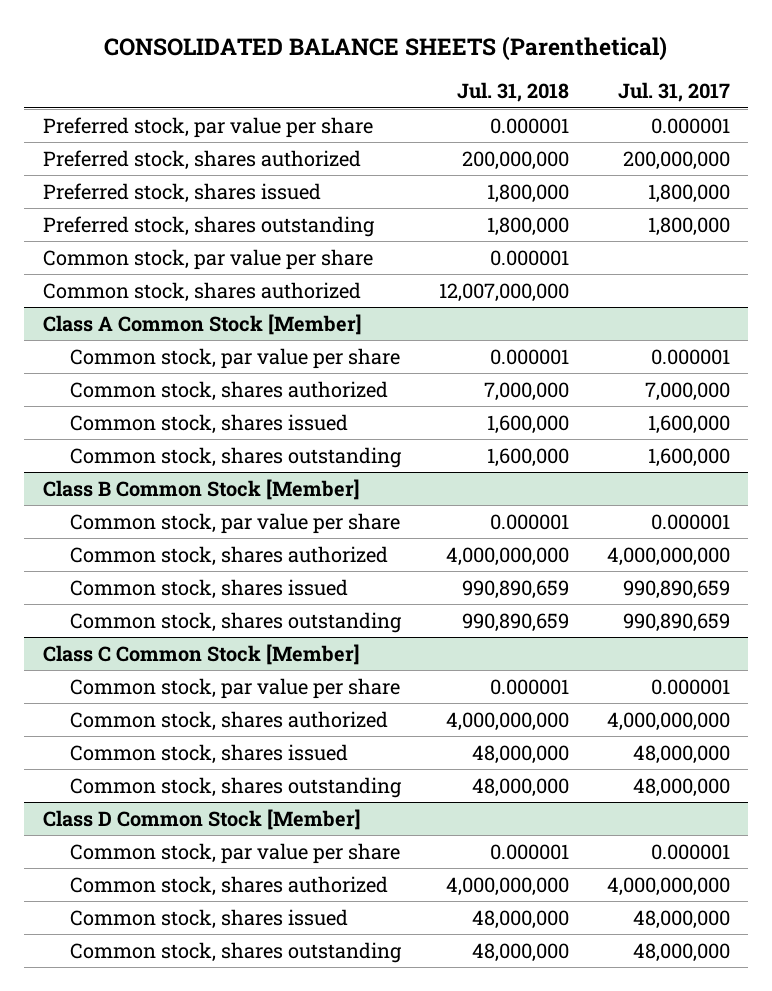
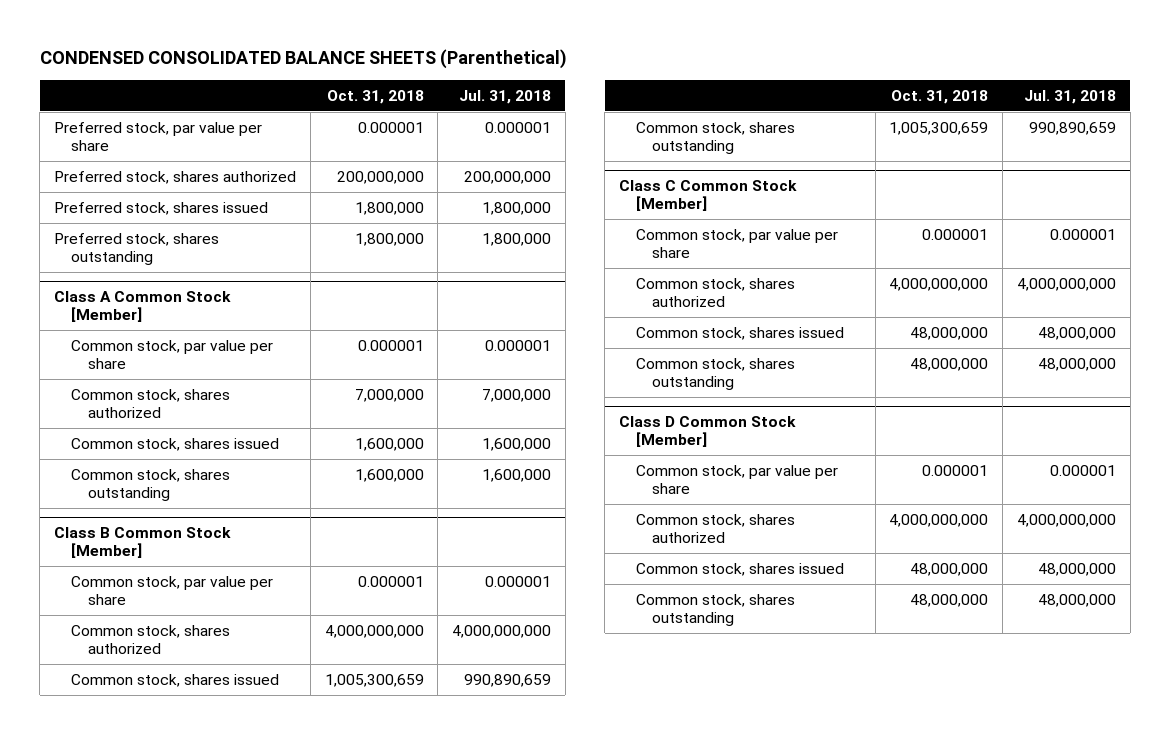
[104,35,668,61] CONSOLIDATED BALANCE SHEETS (Parenthetical) -> [39,49,567,70] CONDENSED CONSOLIDATED BALANCE SHEETS (Parenthetical)
[617,82,730,103] Jul. 31, 2017 -> none
none -> [326,89,424,104] Oct. 31, 2018
[42,248,373,270] Common stock, par value per share -> none
[42,281,361,302] Common stock, shares authorized -> none

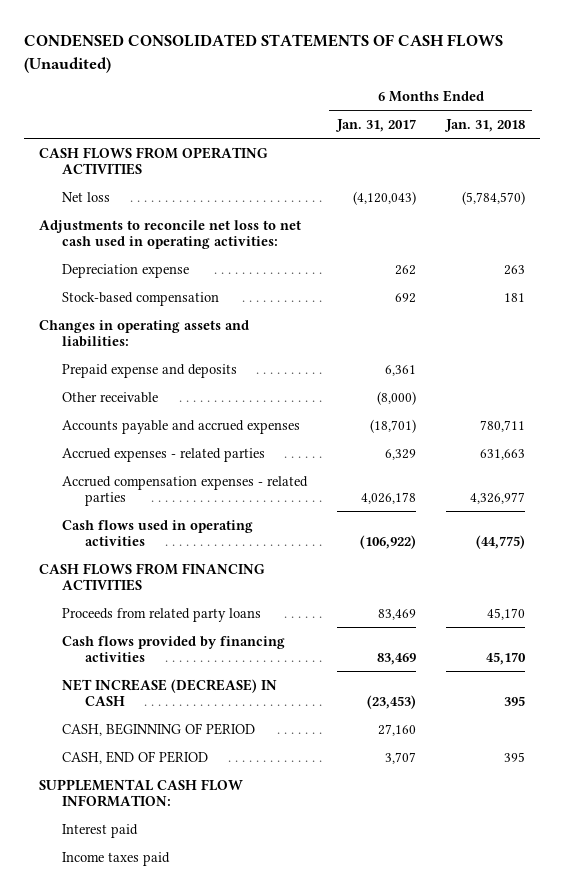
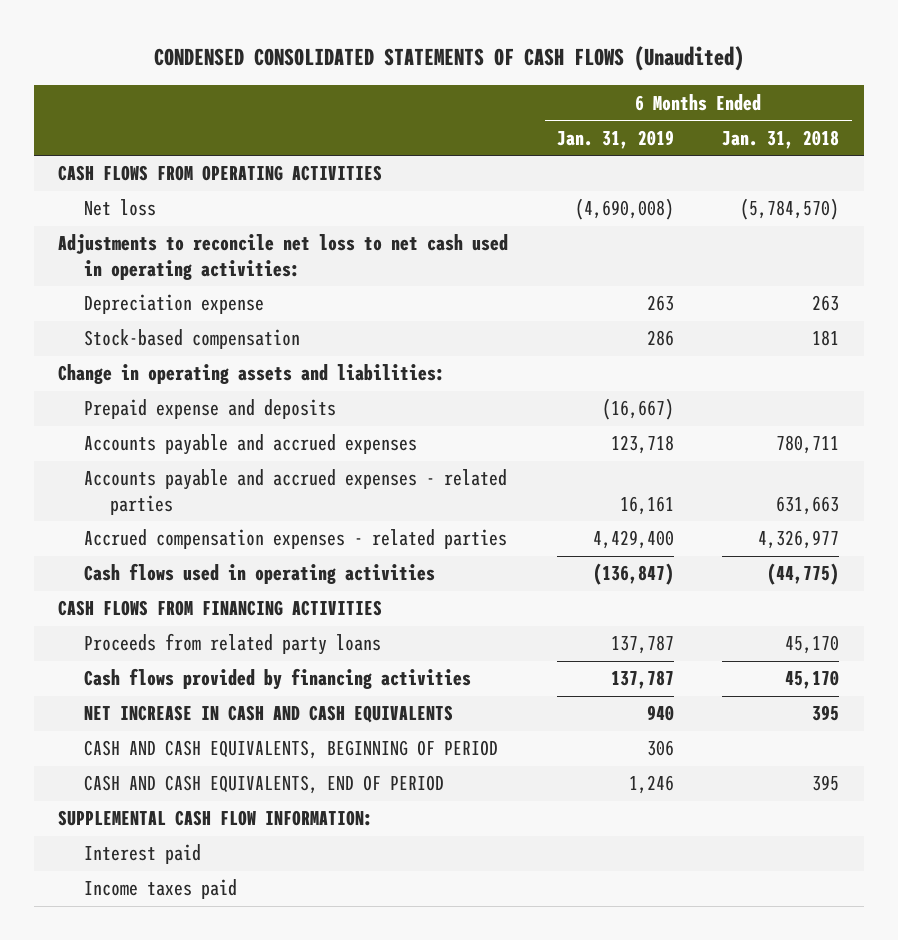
[334,119,416,133] Jan. 31, 2017 -> none
none -> [556,129,674,149] Jan. 31, 2019
[39,319,250,348] Changes in operating assets and liabilities: -> [58,364,446,385] Change in operating assets and liabilities:
[61,391,158,403] Other receivable -> none
[61,447,265,462] Accrued expenses - related parties -> [84,469,508,515] Accounts payable and accrued expenses - related parties
[61,678,277,707] NET INCREASE (DECREASE) IN CASH -> [84,705,454,724] NET INCREASE IN CASH AND CASH EQUIVALENTS
[61,722,255,736] CASH, BEGINNING OF PERIOD -> [84,740,499,760] CASH AND CASH EQUIVALENTS, BEGINNING OF PERIOD
[61,750,208,764] CASH, END OF PERIOD -> [84,775,445,795] CASH AND CASH EQUIVALENTS, END OF PERIOD

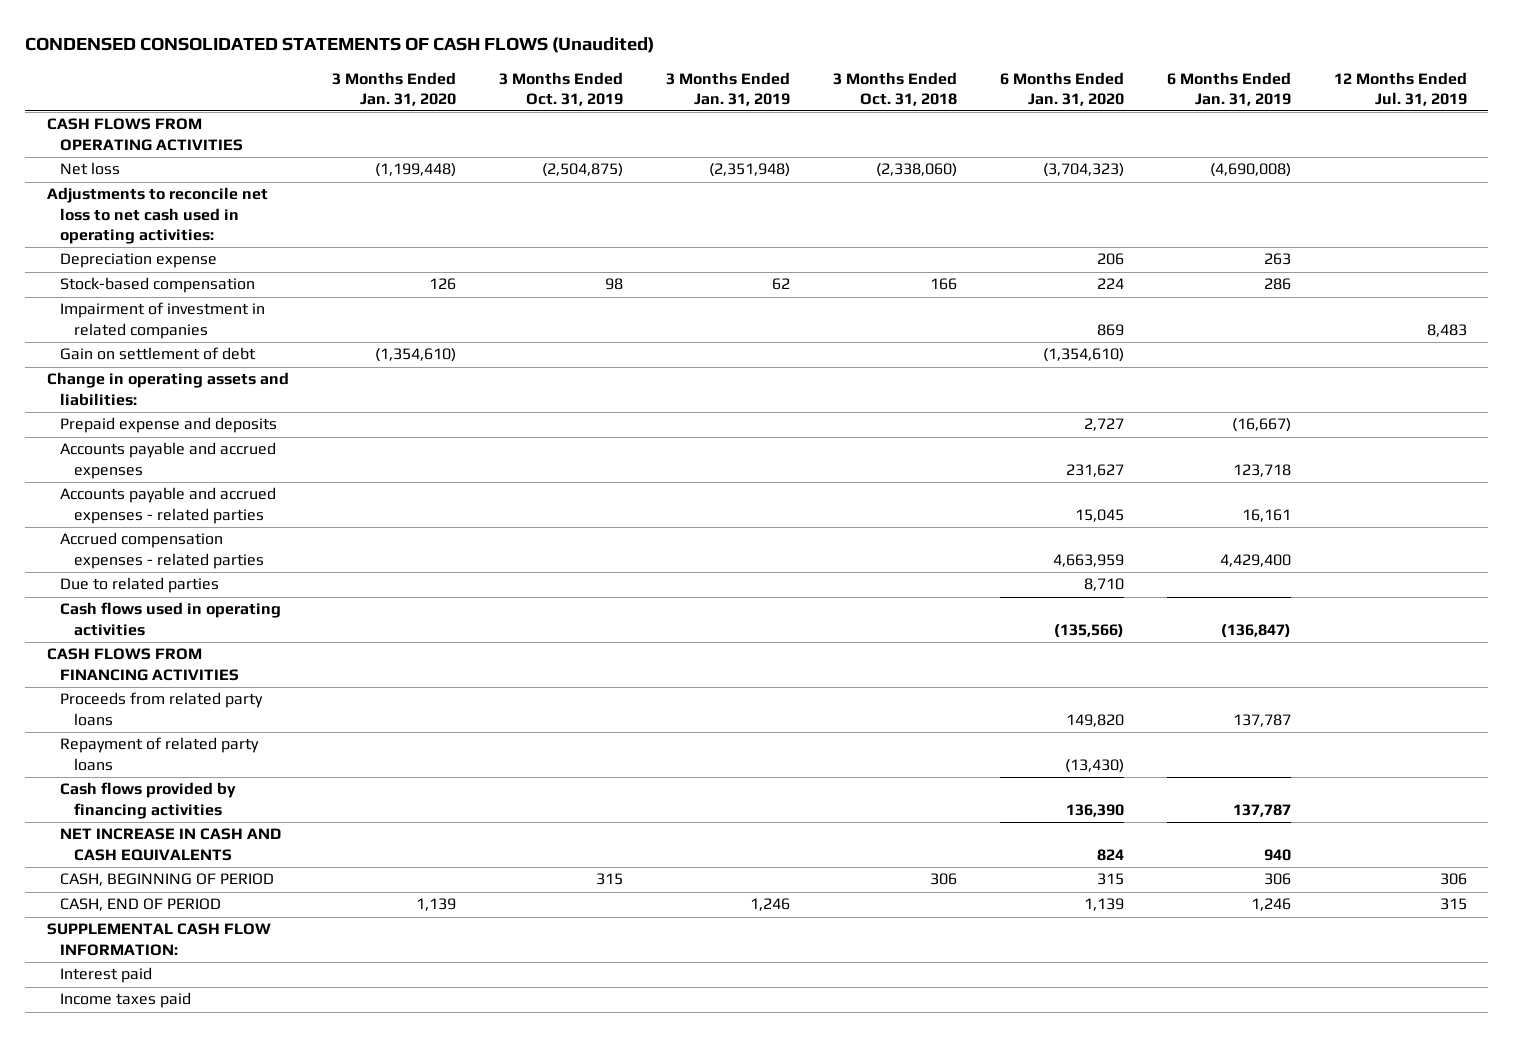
[722,129,840,149] Jan. 31, 2018 -> none
none -> [331,71,456,106] 3 Months Ended Jan. 31, 2020
none -> [498,71,623,106] 3 Months Ended Oct. 31, 2019
none -> [665,71,790,106] 3 Months Ended Jan. 31, 2019
none -> [832,71,957,106] 3 Months Ended Oct. 31, 2018
none -> [999,71,1124,106] 6 Months Ended Jan. 31, 2020
none -> [1333,71,1467,106] 12 Months Ended Jul. 31, 2019
none -> [60,302,266,339] Impairment of investment in related companies
none -> [60,347,257,361] Gain on settlement of debt
none -> [60,577,220,594] Due to related parties
none -> [60,737,260,771] Repayment of related party loans
[84,740,499,760] CASH AND CASH EQUIVALENTS, BEGINNING OF PERIOD -> [60,873,275,887] CASH, BEGINNING OF PERIOD
[84,775,445,795] CASH AND CASH EQUIVALENTS, END OF PERIOD -> [60,898,222,912] CASH, END OF PERIOD

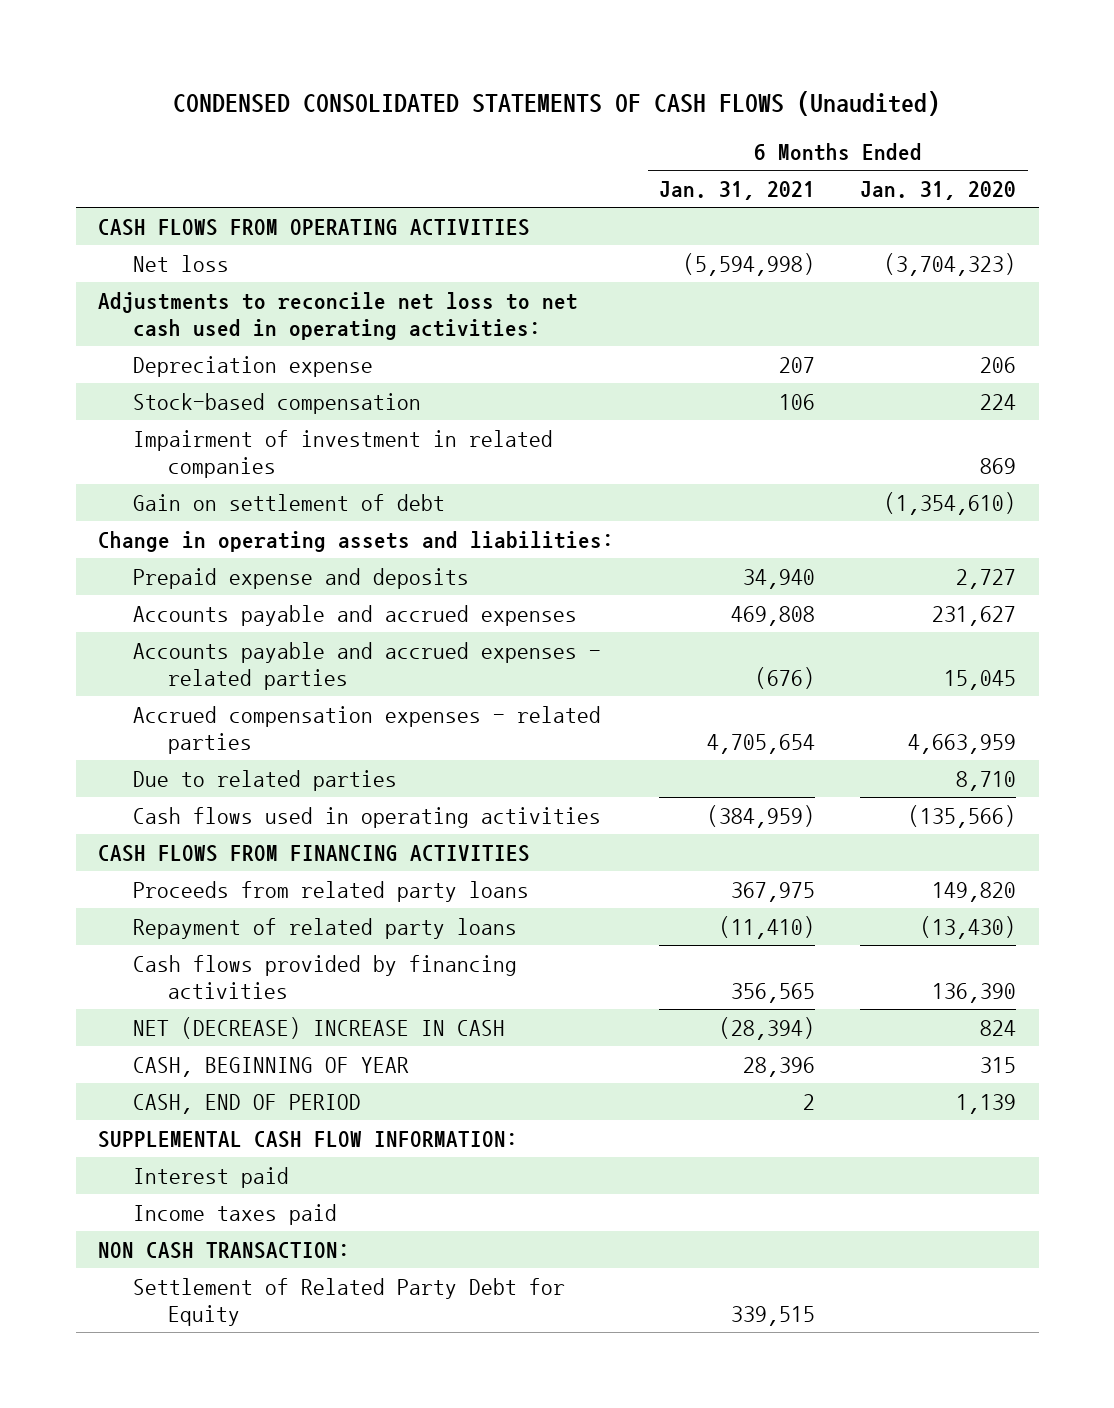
[331,71,456,106] 3 Months Ended Jan. 31, 2020 -> none
[498,71,623,106] 3 Months Ended Oct. 31, 2019 -> none
[665,71,790,106] 3 Months Ended Jan. 31, 2019 -> none
[832,71,957,106] 3 Months Ended Oct. 31, 2018 -> none
[1166,71,1291,106] 6 Months Ended Jan. 31, 2019 -> none
[1333,71,1467,106] 12 Months Ended Jul. 31, 2019 -> none
none -> [659,181,816,201] Jan. 31, 2021
[60,828,282,861] NET INCREASE IN CASH AND CASH EQUIVALENTS -> [133,1016,506,1039] NET (DECREASE) INCREASE IN CASH
[60,873,275,887] CASH, BEGINNING OF PERIOD -> [133,1056,410,1077] CASH, BEGINNING OF YEAR
none -> [98,1241,351,1259] NON CASH TRANSACTION:
none -> [133,1277,566,1326] Settlement of Related Party Debt for Equity

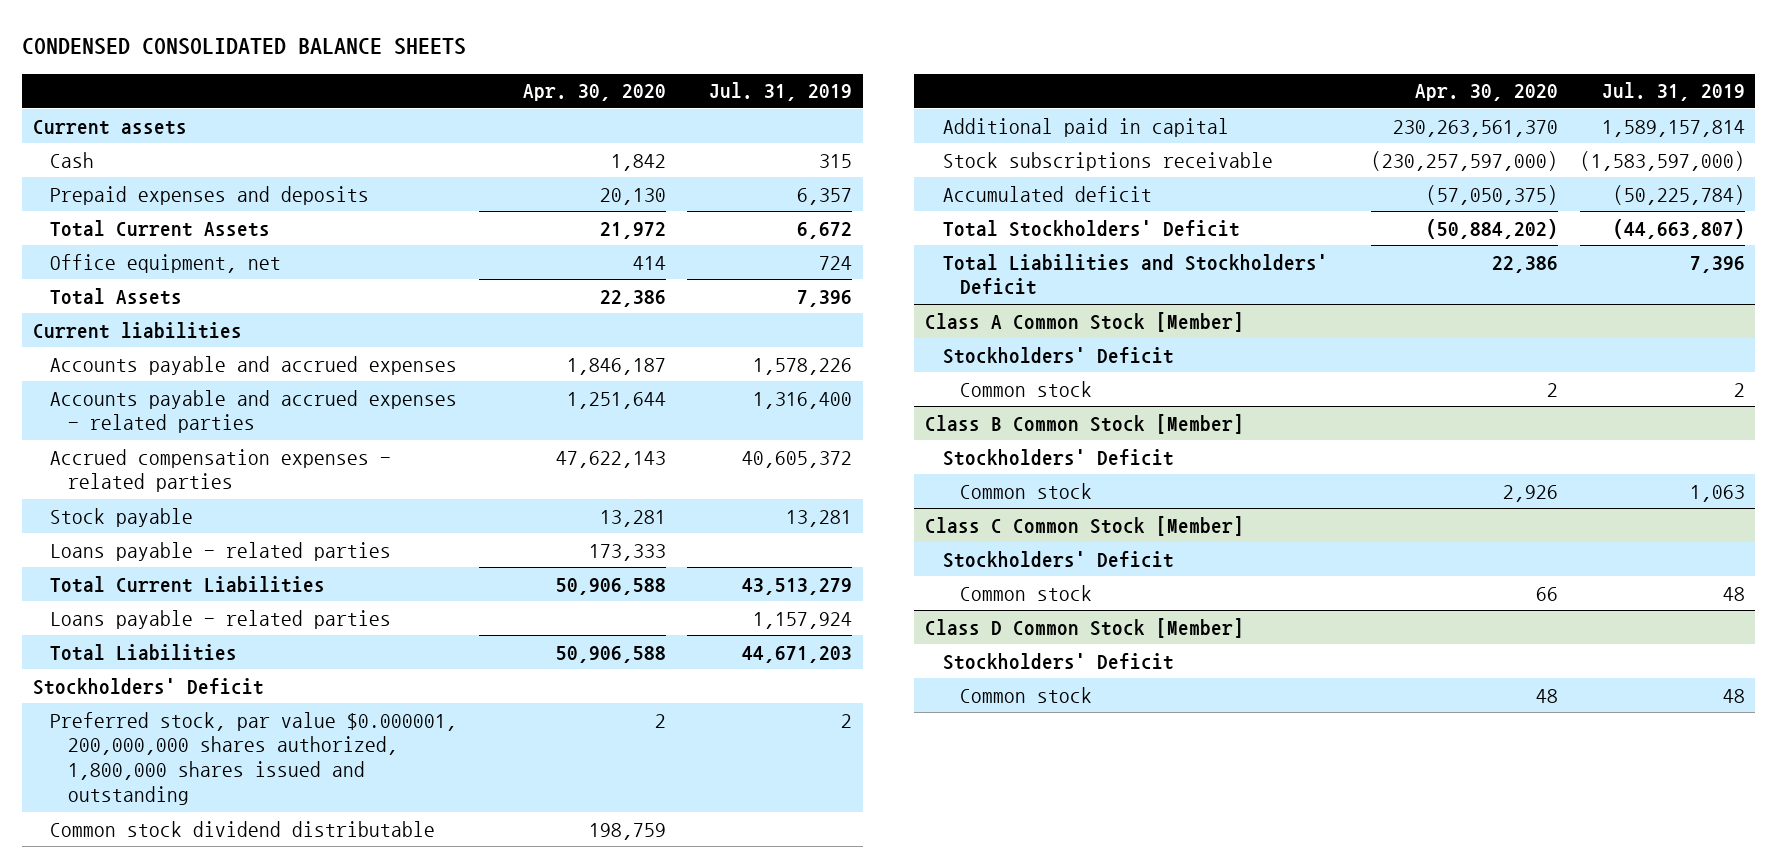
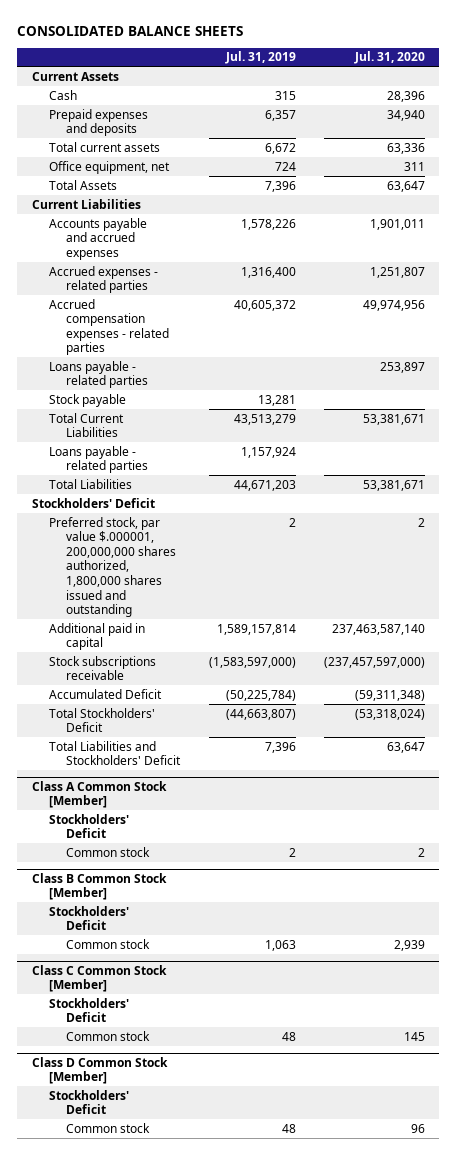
[21,38,466,56] CONDENSED CONSOLIDATED BALANCE SHEETS -> [17,25,244,36] CONSOLIDATED BALANCE SHEETS
[522,84,666,102] Apr. 30, 2020 -> none
none -> [354,51,426,65] Jul. 31, 2020
[32,119,187,135] Current assets -> [31,71,119,81] Current Assets
[50,219,271,237] Total Current Assets -> [48,141,160,152] Total current assets
[32,321,242,339] Current liabilities -> [31,198,141,209] Current Liabilities
[50,389,458,434] Accounts payable and accrued expenses - related parties -> [48,265,158,294] Accrued expenses - related parties
[50,507,194,527] Stock payable -> [48,393,126,407] Stock payable
[50,820,436,837] Common stock dividend distributable -> none
[50,711,458,805] Preferred stock, par value $0.000001, 200,000,000 shares authorized, 1,800,000 shares issued and outstanding -> [48,516,177,618] Preferred stock, par value $.000001, 200,000,000 shares authorized, 1,800,000 shares issued and outstanding
[942,185,1152,202] Accumulated deficit -> [48,688,162,699] Accumulated Deficit

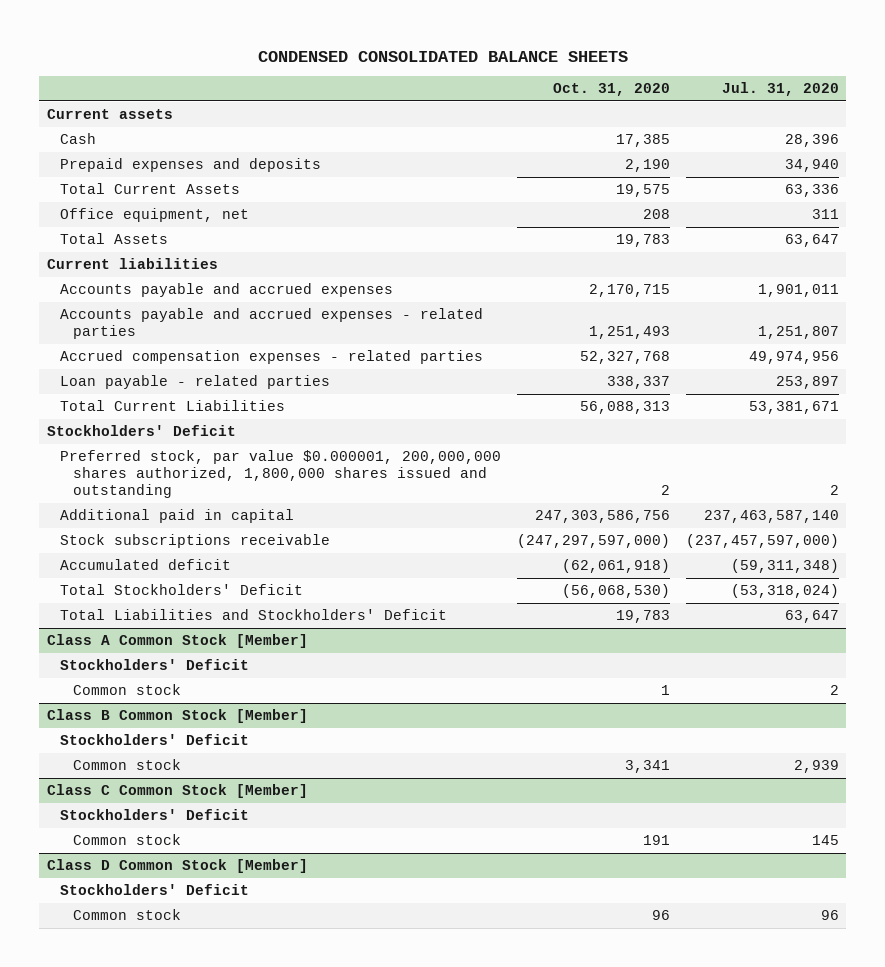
[17,25,244,36] CONSOLIDATED BALANCE SHEETS -> [257,50,628,62] CONDENSED CONSOLIDATED BALANCE SHEETS
[224,51,296,65] Jul. 31, 2019 -> none
none -> [552,83,670,97] Oct. 31, 2020
[31,71,119,81] Current Assets -> [46,109,173,120] Current assets
[48,141,160,152] Total current assets -> [60,183,241,195] Total Current Assets
[31,198,141,209] Current Liabilities -> [46,258,218,270] Current liabilities
[48,265,158,294] Accrued expenses - related parties -> [60,308,484,340] Accounts payable and accrued expenses - related parties
[48,393,126,407] Stock payable -> none
[48,360,149,389] Loans payable - related parties -> [60,375,331,390] Loan payable - related parties
[48,445,149,474] Loans payable - related parties -> none
[48,478,132,489] Total Liabilities -> none
[48,516,177,618] Preferred stock, par value $.000001, 200,000,000 shares authorized, 1,800,000 shares issued and outstanding -> [60,450,502,499] Preferred stock, par value $0.000001, 200,000,000 shares authorized, 1,800,000 shares issued and outstanding
[48,688,162,699] Accumulated Deficit -> [60,559,232,571] Accumulated deficit

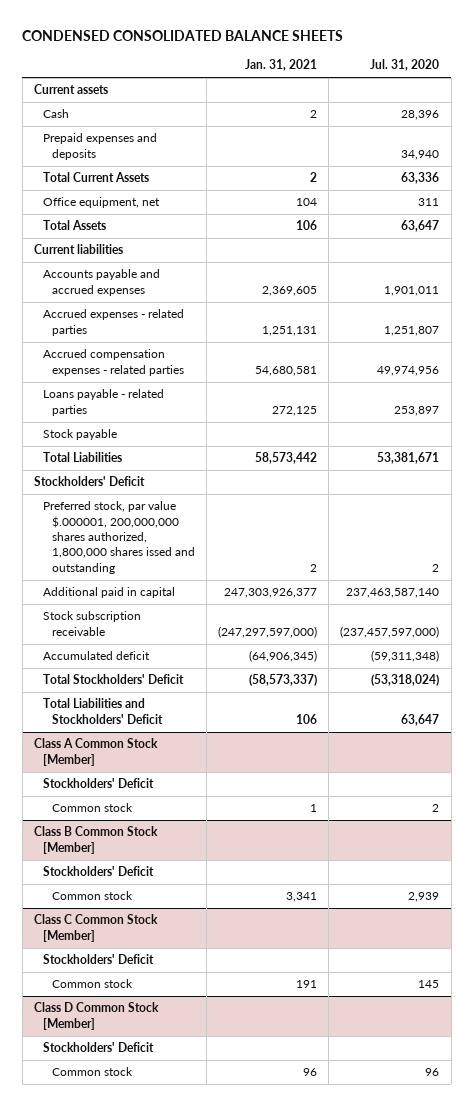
[552,83,670,97] Oct. 31, 2020 -> none
none -> [244,59,317,72] Jan. 31, 2021
[60,308,484,340] Accounts payable and accrued expenses - related parties -> [42,309,184,336] Accrued expenses - related parties
[60,375,331,390] Loan payable - related parties -> [42,389,164,416] Loans payable - related parties
none -> [42,429,117,441] Stock payable
[60,400,286,412] Total Current Liabilities -> [42,452,122,463] Total Liabilities
[60,450,502,499] Preferred stock, par value $0.000001, 200,000,000 shares authorized, 1,800,000 shares issued and outstanding -> [42,501,195,574] Preferred stock, par value $.000001, 200,000,000 shares authorized, 1,800,000 shares issed and outstanding
[60,534,331,549] Stock subscriptions receivable -> [42,611,141,636] Stock subscription receivable

